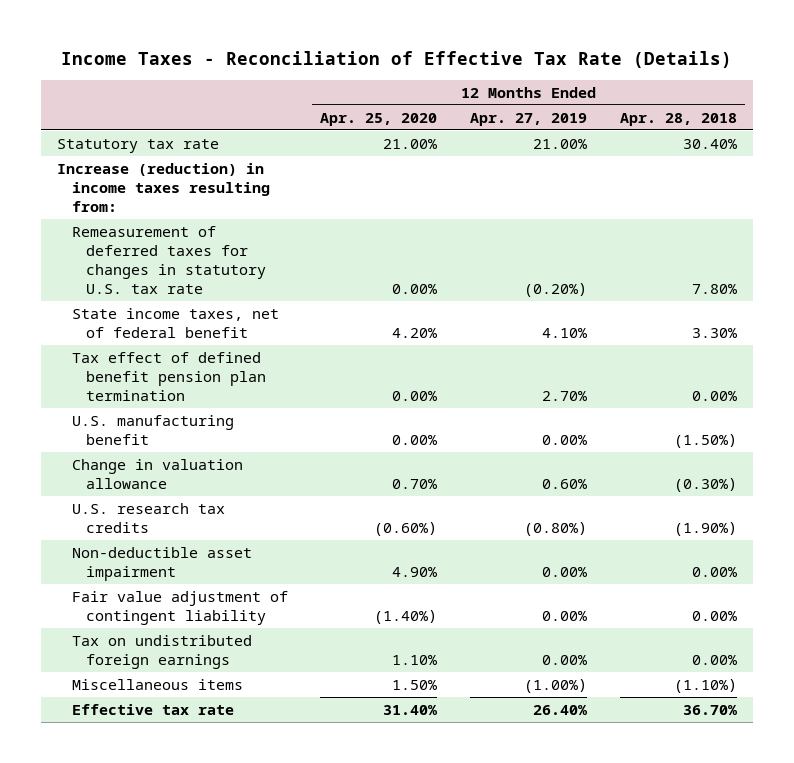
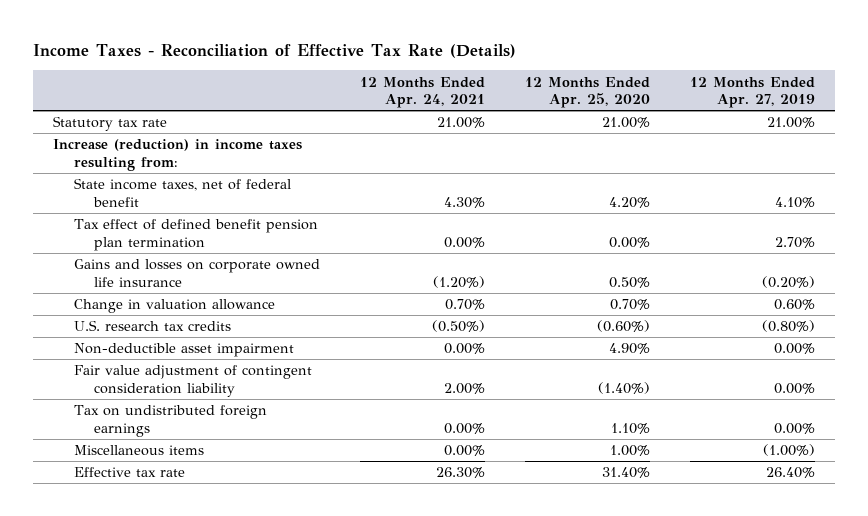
[619,112,737,126] Apr. 28, 2018 -> none
none -> [359,76,485,109] 12 Months Ended Apr. 24, 2021
[71,225,267,294] Remeasurement of deferred taxes for changes in statutory U.S. tax rate -> none
[71,414,234,445] U.S. manufacturing benefit -> none
none -> [73,259,320,287] Gains and losses on corporate owned life insurance
[71,590,288,625] Fair value adjustment of contingent liability -> [73,365,312,397] Fair value adjustment of contingent consideration liability
[392,679,438,690] 1.50% -> [609,445,650,457] 1.00%

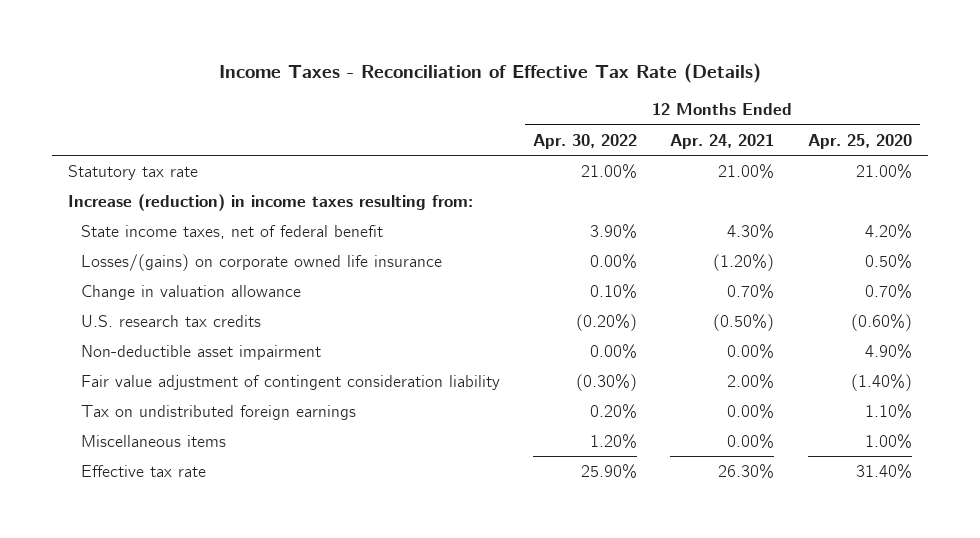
[689,76,815,109] 12 Months Ended Apr. 27, 2019 -> none
none -> [533,133,638,149] Apr. 30, 2022
[73,219,318,251] Tax effect of defined benefit pension plan termination -> none
[73,259,320,287] Gains and losses on corporate owned life insurance -> [81,253,443,271] Losses/(gains) on corporate owned life insurance

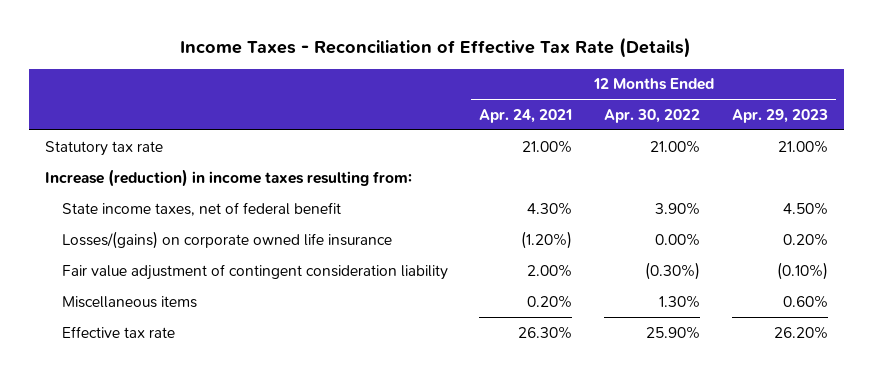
[807,133,912,149] Apr. 25, 2020 -> none
none -> [731,108,828,123] Apr. 29, 2023
[81,284,302,300] Change in valuation allowance -> none
[81,314,262,327] U.S. research tax credits -> none
[81,344,322,360] Non-deductible asset impairment -> none
[81,404,357,420] Tax on undistributed foreign earnings -> none
[590,433,638,449] 1.20% -> [659,294,701,308] 1.30%
[727,433,775,449] 0.00% -> [527,294,573,308] 0.20%

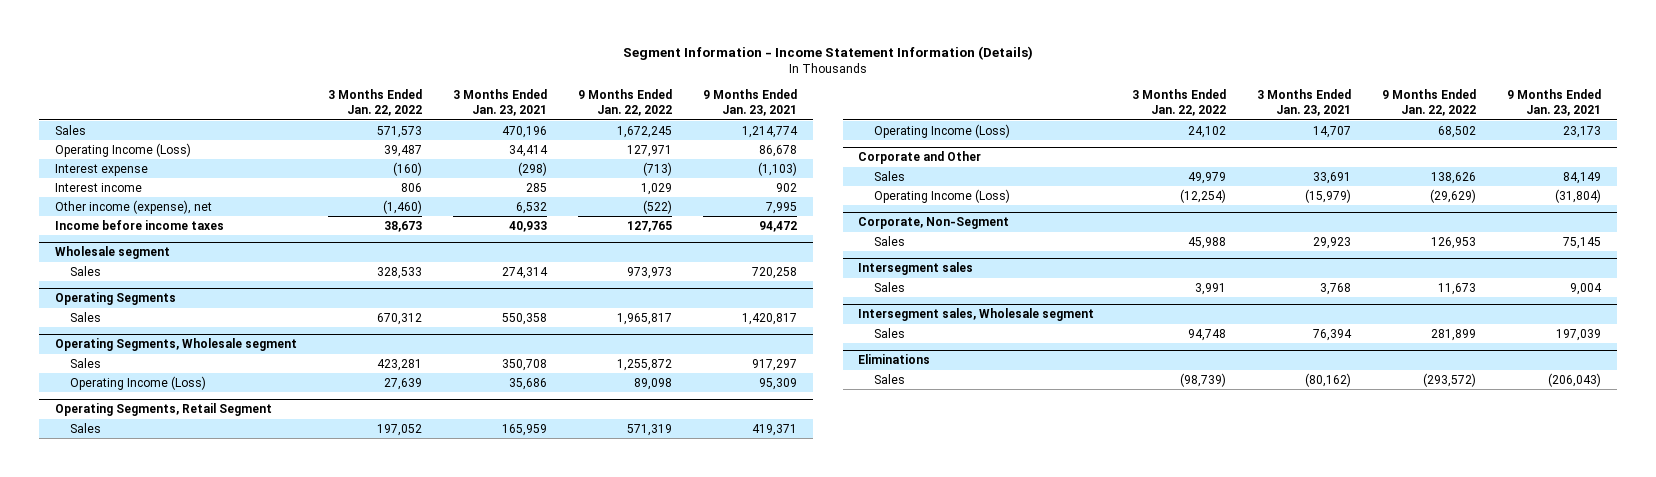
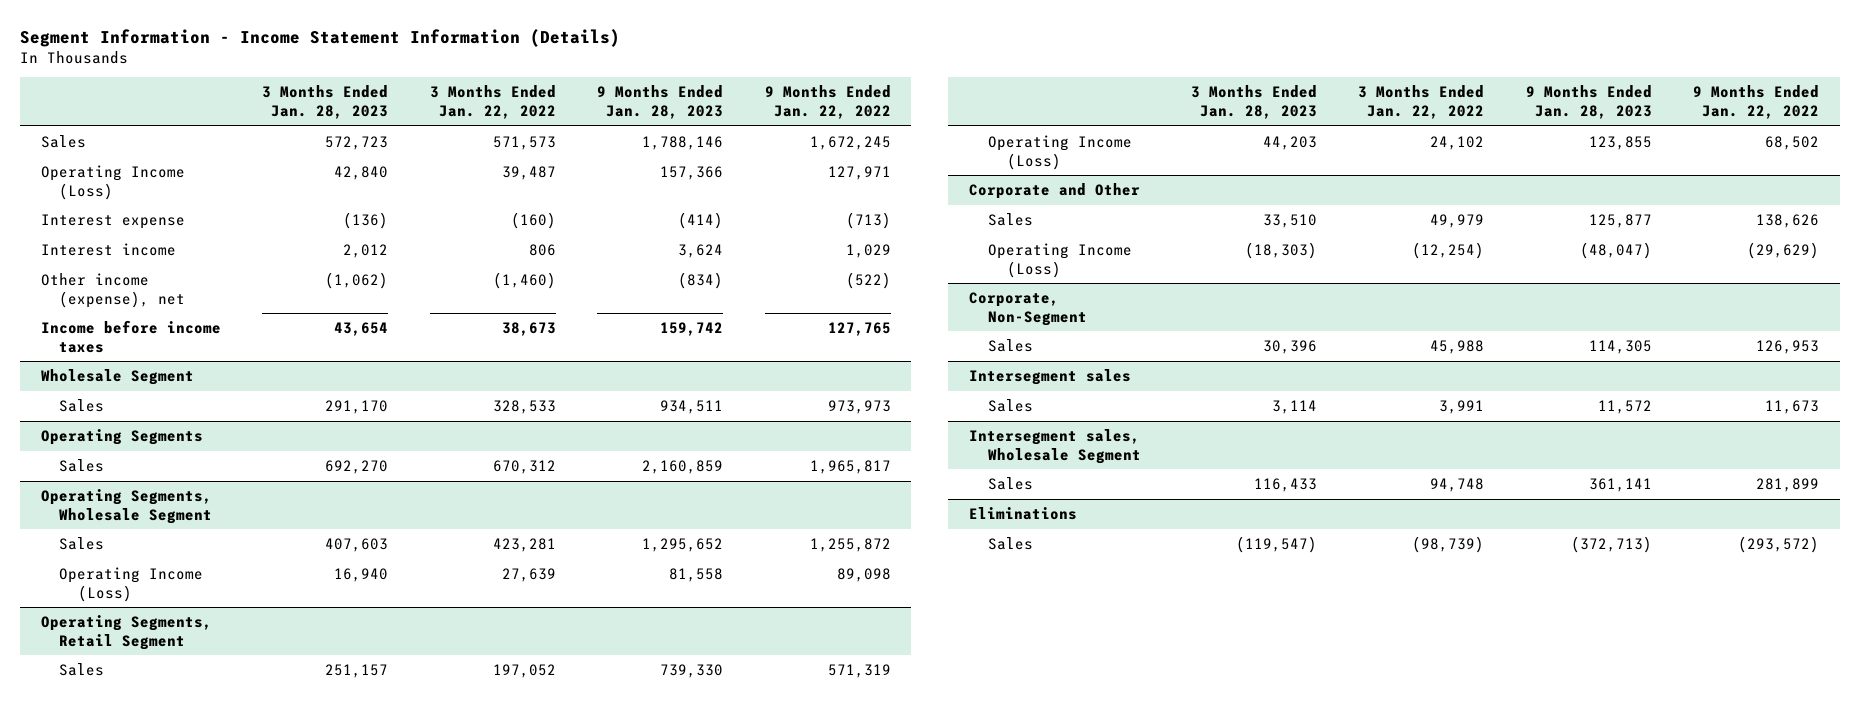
[452,89,547,117] 3 Months Ended Jan. 23, 2021 -> none
[703,89,798,117] 9 Months Ended Jan. 23, 2021 -> none
none -> [262,85,389,119] 3 Months Ended Jan. 28, 2023
none -> [597,85,724,119] 9 Months Ended Jan. 28, 2023
[54,246,170,260] Wholesale segment -> [40,368,194,385] Wholesale Segment
[54,338,297,352] Operating Segments, Wholesale segment -> [40,488,213,524] Operating Segments, Wholesale Segment
[858,308,1095,322] Intersegment sales, Wholesale segment -> [969,428,1141,464] Intersegment sales, Wholesale Segment

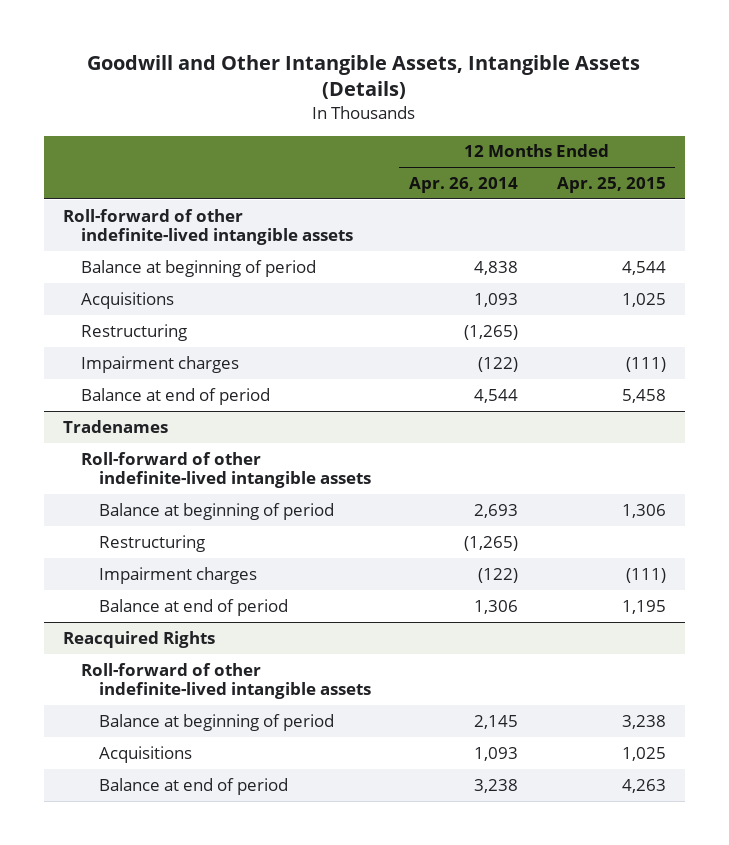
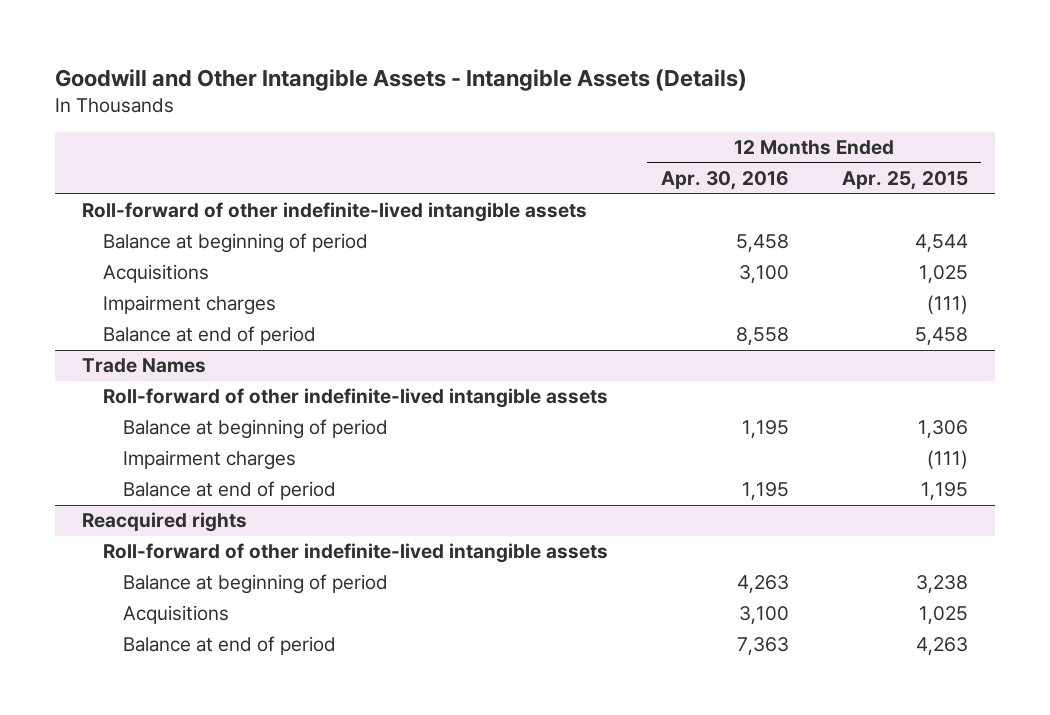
[87,54,641,100] Goodwill and Other Intangible Assets, Intangible Assets (Details) -> [54,68,747,91] Goodwill and Other Intangible Assets - Intangible Assets (Details)
[409,176,519,193] Apr. 26, 2014 -> none
none -> [660,171,789,191] Apr. 30, 2016
[80,323,187,341] Restructuring -> none
[63,419,169,433] Tradenames -> [81,358,206,374] Trade Names
[98,534,205,552] Restructuring -> none
[63,630,216,648] Reacquired Rights -> [81,512,247,533] Reacquired rights

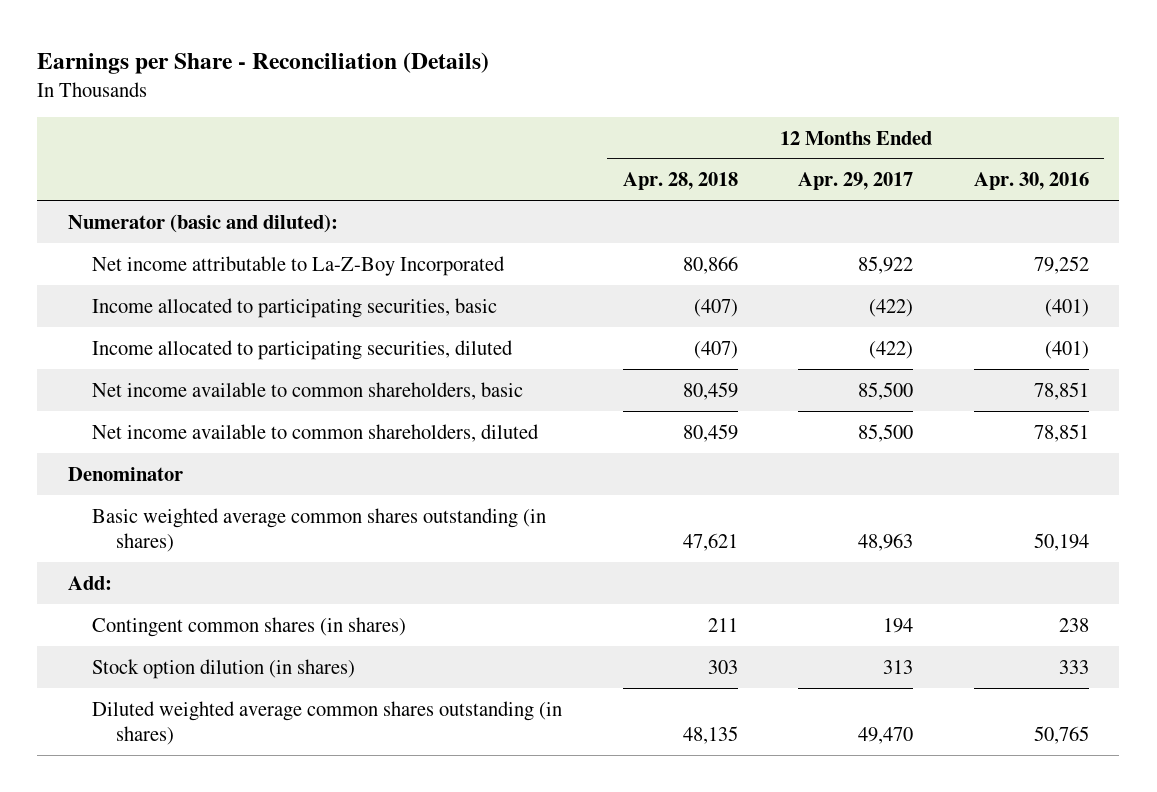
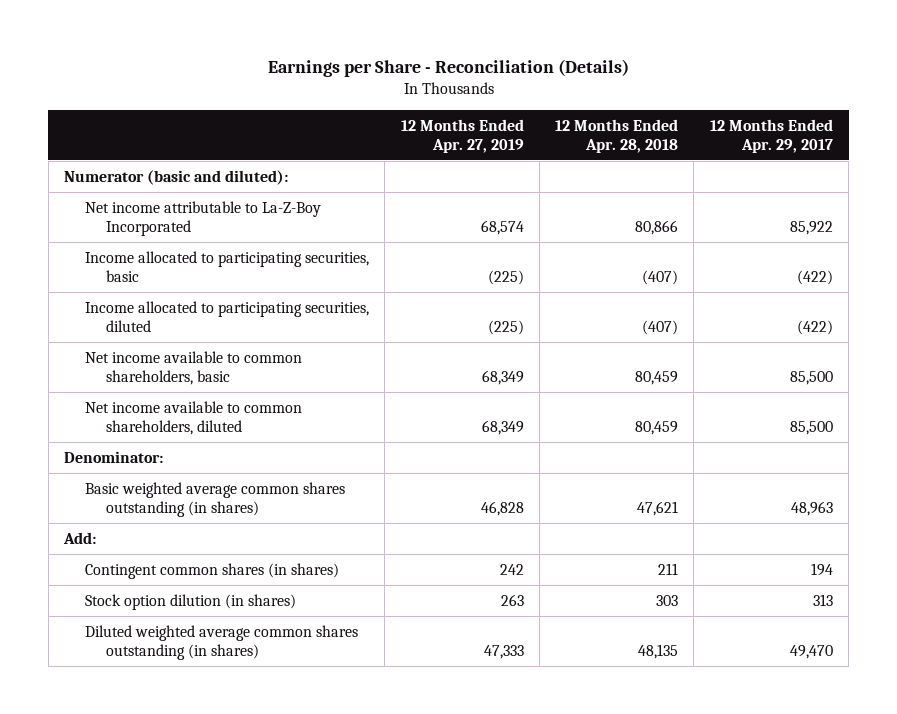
[973,172,1089,191] Apr. 30, 2016 -> none
none -> [400,118,524,153] 12 Months Ended Apr. 27, 2019
[67,466,183,481] Denominator -> [64,450,164,463] Denominator:

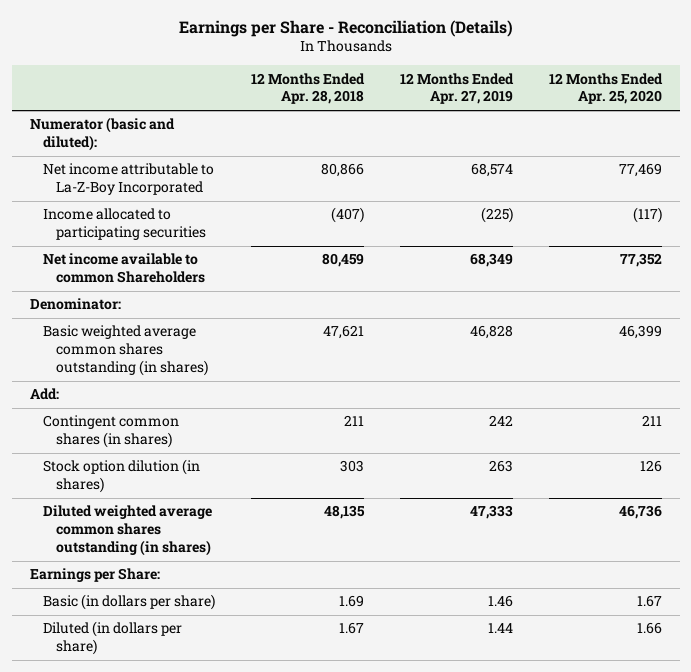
[709,118,833,153] 12 Months Ended Apr. 29, 2017 -> none
none -> [548,72,663,105] 12 Months Ended Apr. 25, 2020
[84,300,369,332] Income allocated to participating securities, diluted -> none
[84,400,302,435] Net income available to common shareholders, diluted -> none
[84,250,369,282] Income allocated to participating securities, basic -> [42,208,207,241] Income allocated to participating securities
[84,350,302,385] Net income available to common shareholders, basic -> [42,253,206,284] Net income available to common Shareholders
none -> [29,568,160,583] Earnings per Share:
none -> [42,594,215,611] Basic (in dollars per share)
none -> [42,621,182,656] Diluted (in dollars per share)

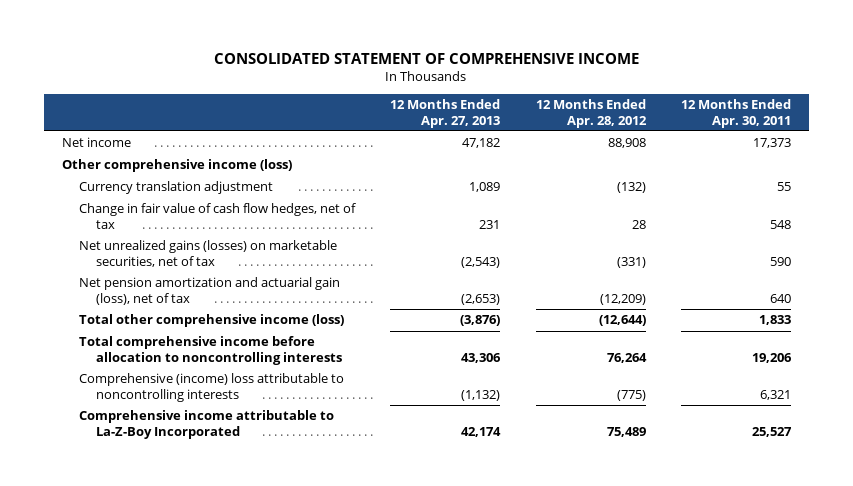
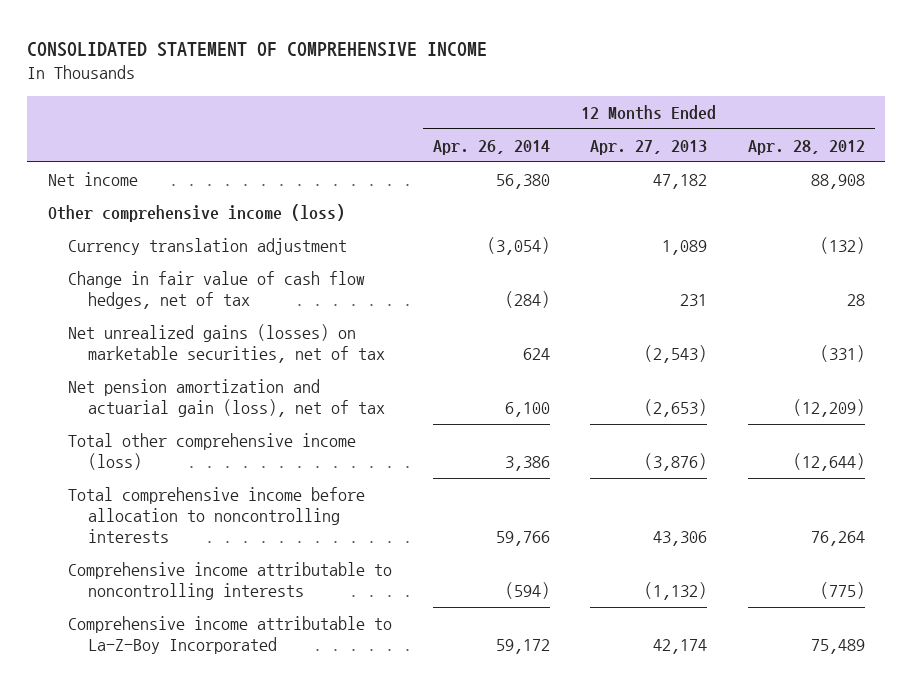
[681,99,792,128] 12 Months Ended Apr. 30, 2011 -> none
none -> [432,139,550,155] Apr. 26, 2014
[78,373,344,402] Comprehensive (income) loss attributable to noncontrolling interests -> [68,562,393,601] Comprehensive income attributable to noncontrolling interests

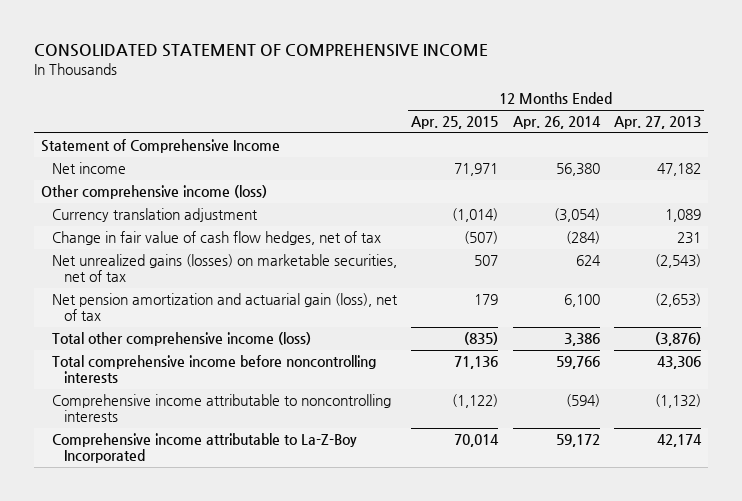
[747,139,865,155] Apr. 28, 2012 -> none
none -> [411,116,499,130] Apr. 25, 2015
none -> [40,139,280,154] Statement of Comprehensive Income
[68,487,366,544] Total comprehensive income before allocation to noncontrolling interests -> [52,355,377,384] Total comprehensive income before noncontrolling interests

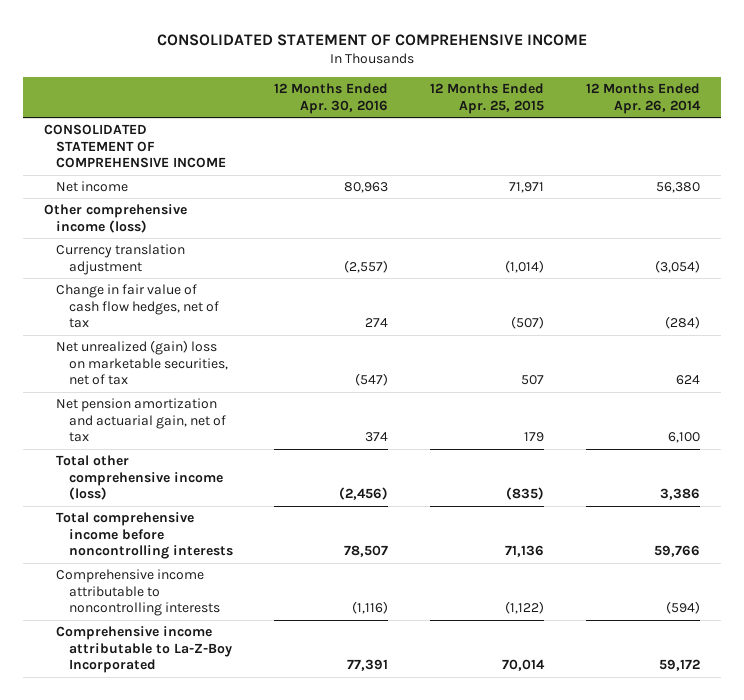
[613,116,701,130] Apr. 27, 2013 -> none
none -> [274,83,389,115] 12 Months Ended Apr. 30, 2016
[40,139,280,154] Statement of Comprehensive Income -> [43,124,227,169] CONSOLIDATED STATEMENT OF COMPREHENSIVE INCOME
[52,254,398,283] Net unrealized gains (losses) on marketable securities, net of tax -> [56,340,228,386] Net unrealized (gain) loss on marketable securities, net of tax
[52,293,399,322] Net pension amortization and actuarial gain (loss), net of tax -> [56,398,226,443] Net pension amortization and actuarial gain, net of tax

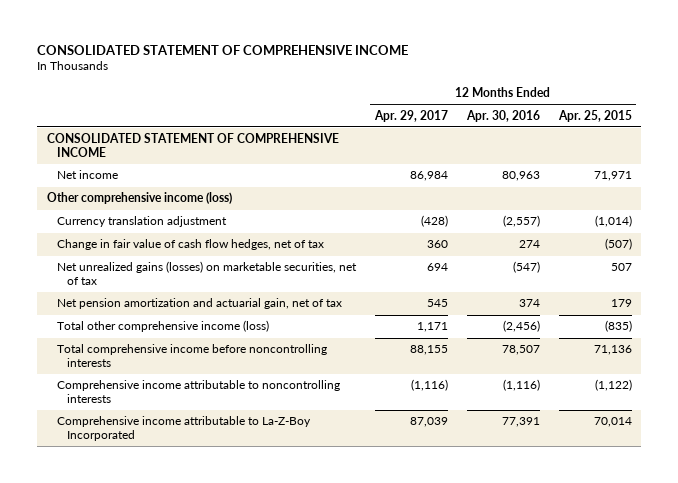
[586,83,702,115] 12 Months Ended Apr. 26, 2014 -> none
none -> [373,109,448,122] Apr. 29, 2017
[56,340,228,386] Net unrealized (gain) loss on marketable securities, net of tax -> [56,261,357,286] Net unrealized gains (losses) on marketable securities, net of tax

